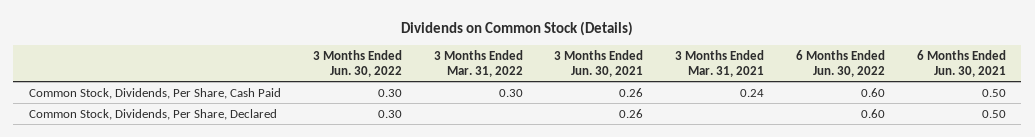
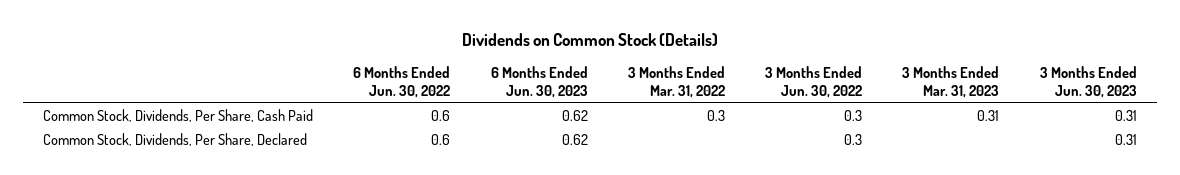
[554,49,644,77] 3 Months Ended Jun. 30, 2021 -> none
[675,49,765,77] 3 Months Ended Mar. 31, 2021 -> none
[916,49,1006,77] 6 Months Ended Jun. 30, 2021 -> none
none -> [490,65,588,98] 6 Months Ended Jun. 30, 2023
none -> [902,65,1000,98] 3 Months Ended Mar. 31, 2023
none -> [1039,65,1137,98] 3 Months Ended Jun. 30, 2023
[377,88,402,97] 0.30 -> [844,110,863,122] 0.3
[498,88,523,97] 0.30 -> [706,110,725,122] 0.3
[860,87,885,97] 0.60 -> [431,110,451,122] 0.6
[377,109,402,118] 0.30 -> [844,134,863,146] 0.3
[860,108,885,118] 0.60 -> [431,134,451,146] 0.6

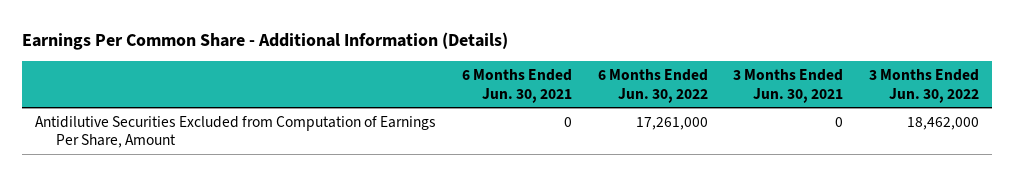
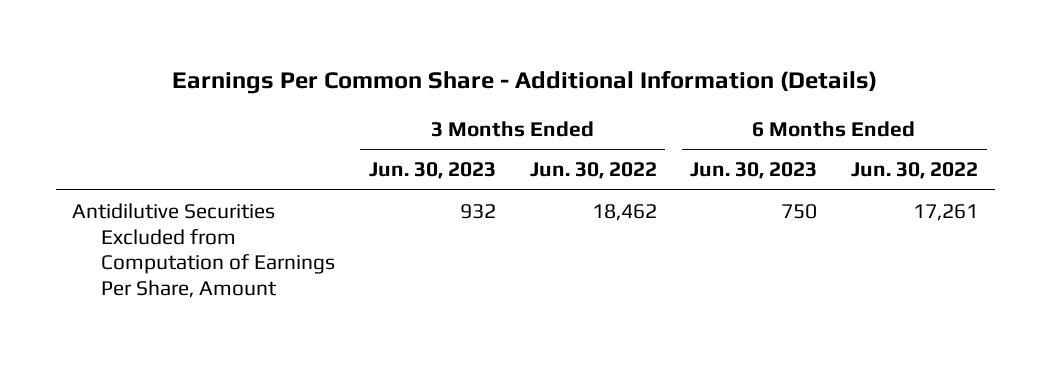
[461,68,572,103] 6 Months Ended Jun. 30, 2021 -> none
[733,68,844,103] 3 Months Ended Jun. 30, 2021 -> none
none -> [368,162,496,180] Jun. 30, 2023
none -> [690,162,818,180] Jun. 30, 2023
[635,116,708,130] 17,261,000 -> [913,204,979,222] 17,261
[907,116,980,130] 18,462,000 -> [591,204,657,222] 18,462

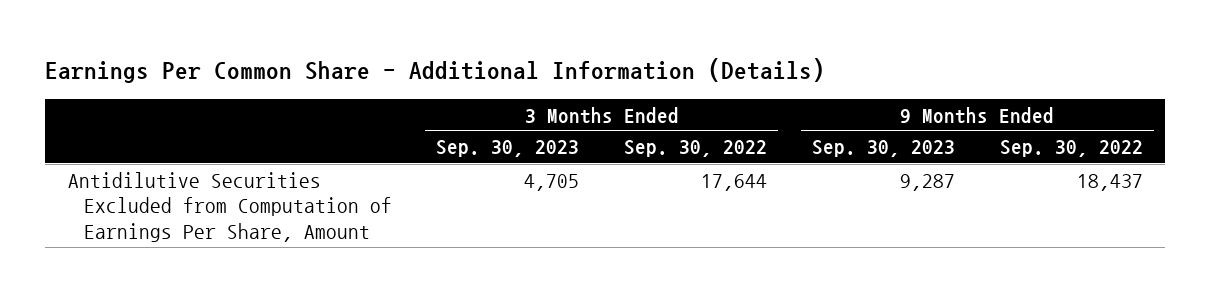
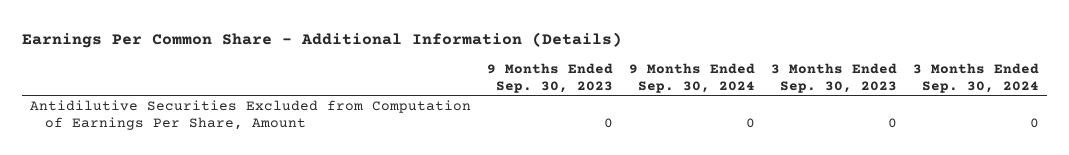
[624,140,768,158] Sep. 30, 2022 -> none
[999,140,1143,158] Sep. 30, 2022 -> none
none -> [628,63,755,93] 9 Months Ended Sep. 30, 2024
none -> [912,63,1039,93] 3 Months Ended Sep. 30, 2024
[524,173,580,191] 4,705 -> [887,117,897,128] 0
[899,173,955,191] 9,287 -> [603,117,613,128] 0

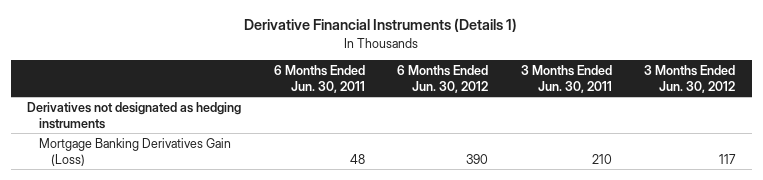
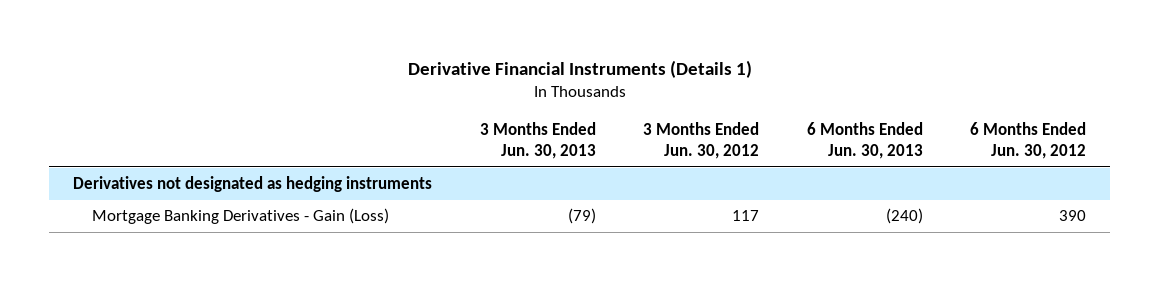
[273,64,365,93] 6 Months Ended Jun. 30, 2011 -> none
[520,64,612,93] 3 Months Ended Jun. 30, 2011 -> none
none -> [479,121,596,159] 3 Months Ended Jun. 30, 2013
none -> [806,121,923,159] 6 Months Ended Jun. 30, 2013
[38,137,231,166] Mortgage Banking Derivatives Gain (Loss) -> [91,208,389,225] Mortgage Banking Derivatives - Gain (Loss)

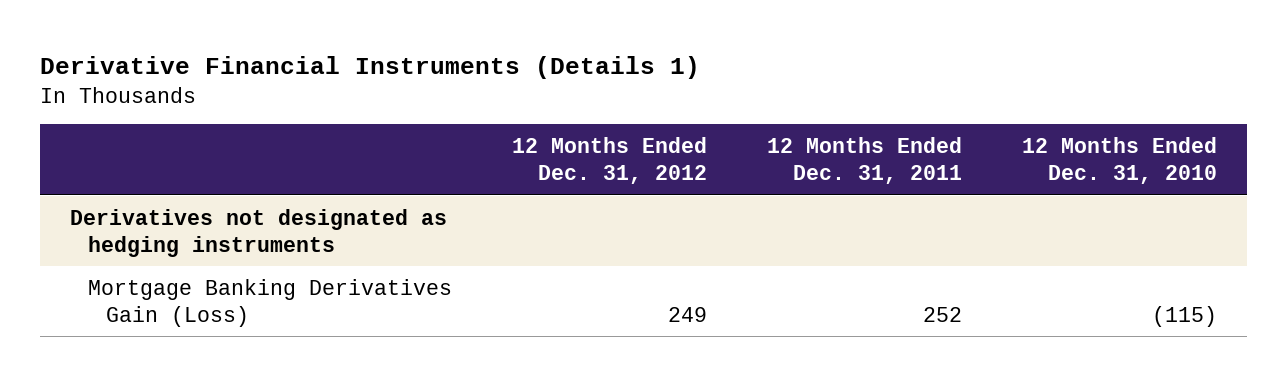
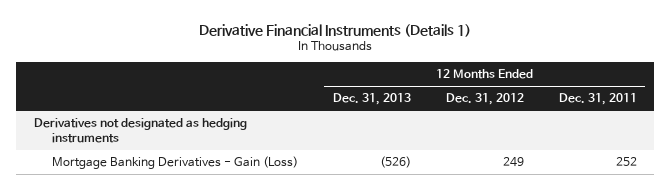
[1021,136,1217,185] 12 Months Ended Dec. 31, 2010 -> none
none -> [332,93,411,106] Dec. 31, 2013
[88,278,453,328] Mortgage Banking Derivatives Gain (Loss) -> [51,156,298,170] Mortgage Banking Derivatives - Gain (Loss)

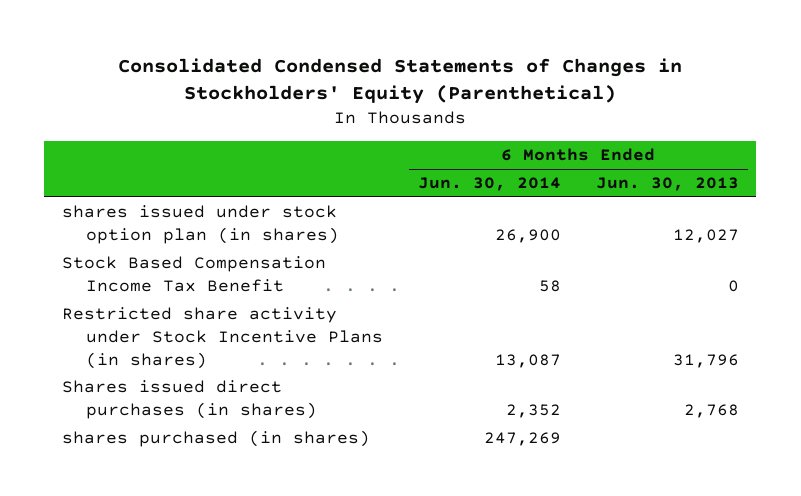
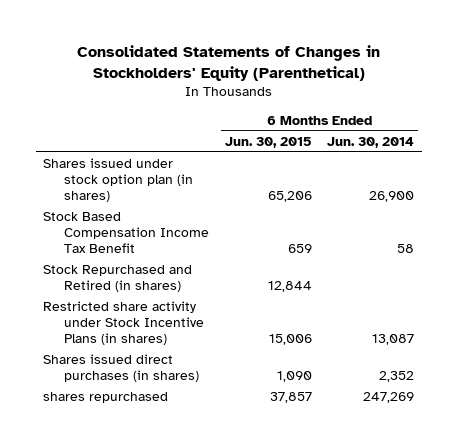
[118,57,683,105] Consolidated Condensed Statements of Changes in Stockholders' Equity (Parenthetical) -> [76,44,380,81] Consolidated Statements of Changes in Stockholders' Equity (Parenthetical)
[595,177,739,192] Jun. 30, 2013 -> none
none -> [224,136,312,148] Jun. 30, 2015
[61,205,339,244] shares issued under stock option plan (in shares) -> [43,158,194,203] Shares issued under stock option plan (in shares)
none -> [43,265,193,293] Stock Repurchased and Retired (in shares)
[61,430,370,448] shares purchased (in shares) -> [43,392,169,404] shares repurchased

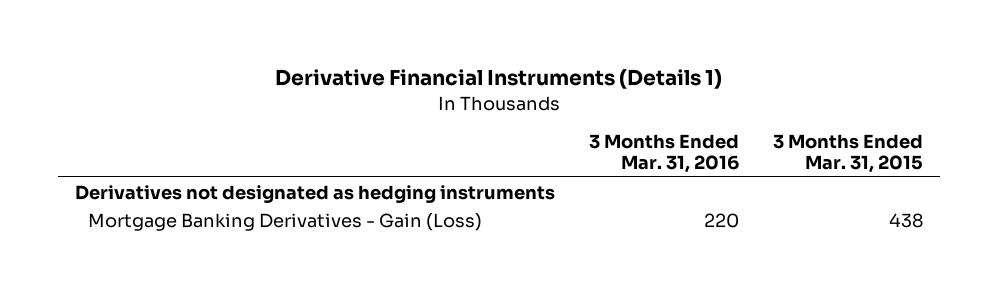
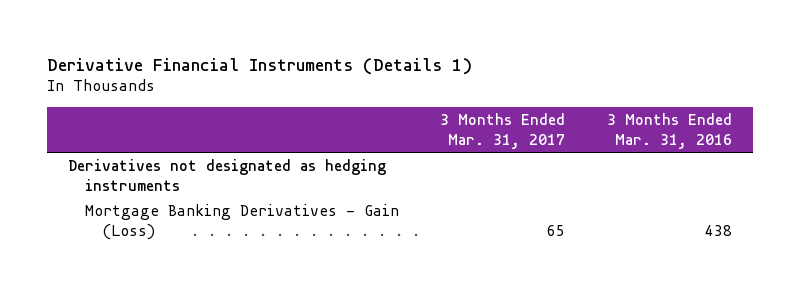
[773,134,924,174] 3 Months Ended Mar. 31, 2015 -> none
none -> [440,112,566,149] 3 Months Ended Mar. 31, 2017
[704,212,740,228] 220 -> [704,224,732,236] 438

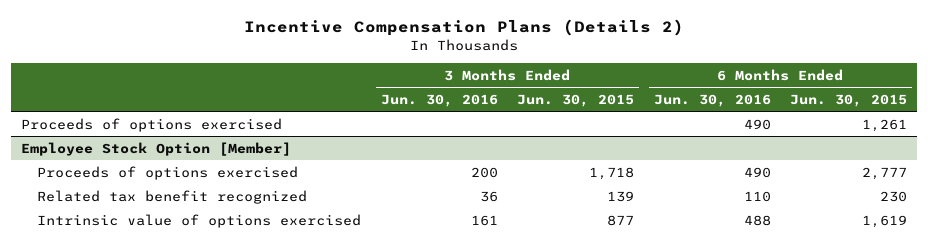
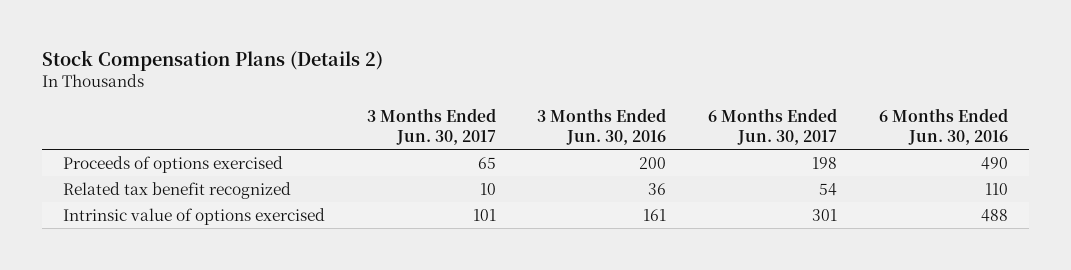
[244,18,685,36] Incentive Compensation Plans (Details 2) -> [41,50,383,72] Stock Compensation Plans (Details 2)
[517,93,635,107] Jun. 30, 2015 -> none
[790,93,908,107] Jun. 30, 2015 -> none
none -> [366,107,496,145] 3 Months Ended Jun. 30, 2017
none -> [708,107,838,145] 6 Months Ended Jun. 30, 2017
[21,117,283,132] Proceeds of options exercised -> none
[21,141,292,156] Employee Stock Option [Member] -> none

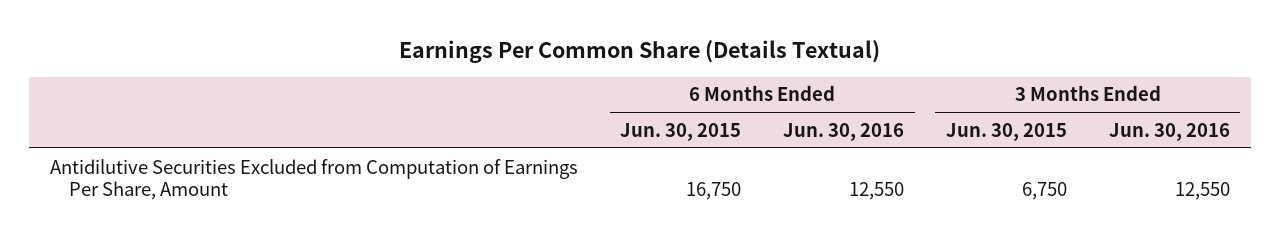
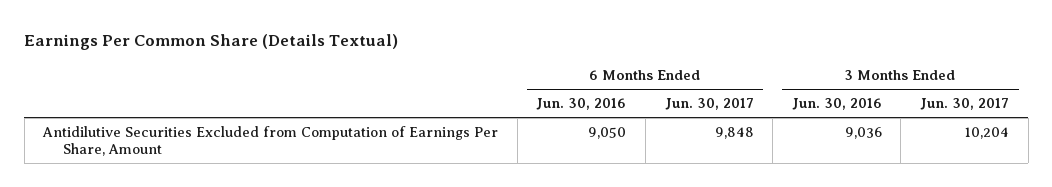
[620,122,742,141] Jun. 30, 2015 -> none
[945,122,1067,141] Jun. 30, 2015 -> none
none -> [664,98,754,111] Jun. 30, 2017
none -> [919,98,1009,111] Jun. 30, 2017
[849,181,905,200] 12,550 -> [588,127,627,140] 9,050
[1174,181,1230,200] 12,550 -> [844,127,882,140] 9,036

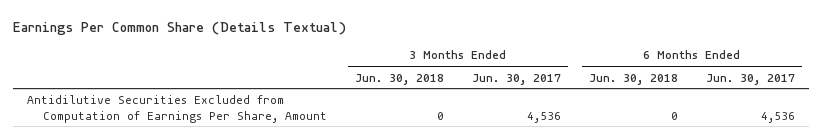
[536,98,627,111] Jun. 30, 2016 -> none
[791,98,882,111] Jun. 30, 2016 -> none
none -> [355,73,445,85] Jun. 30, 2018
none -> [589,73,679,85] Jun. 30, 2018
[714,127,754,140] 9,848 -> [761,111,796,123] 4,536
[964,127,1009,140] 10,204 -> [527,111,562,123] 4,536

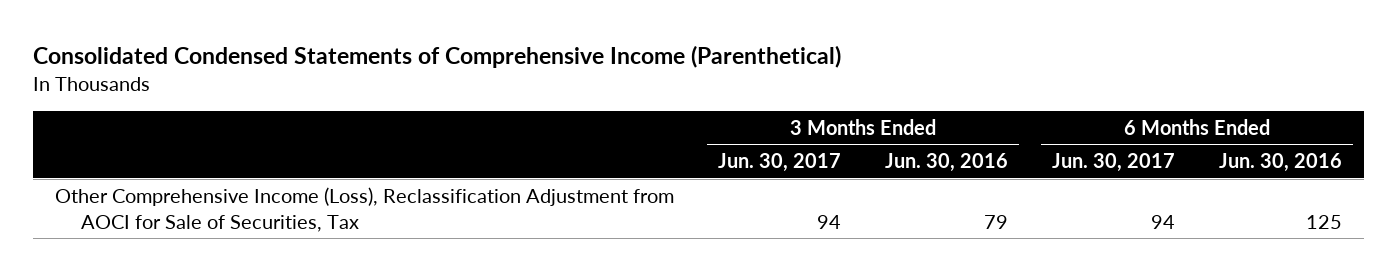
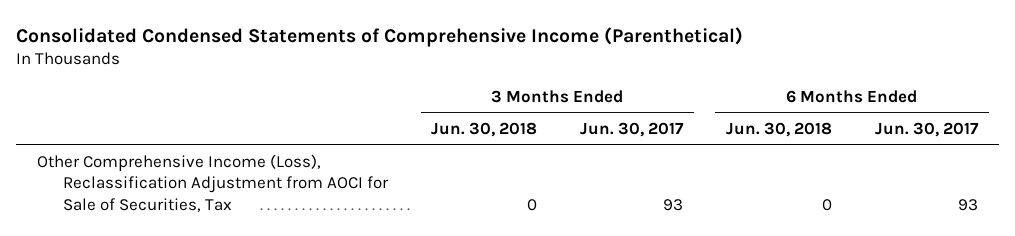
[884,153,1008,173] Jun. 30, 2016 -> none
[1218,153,1342,173] Jun. 30, 2016 -> none
none -> [431,122,538,138] Jun. 30, 2018
none -> [726,122,833,138] Jun. 30, 2018
[816,214,841,229] 94 -> [663,198,684,211] 93
[1150,214,1175,229] 94 -> [958,198,979,211] 93

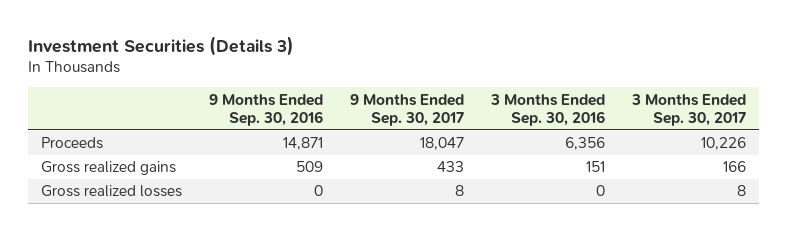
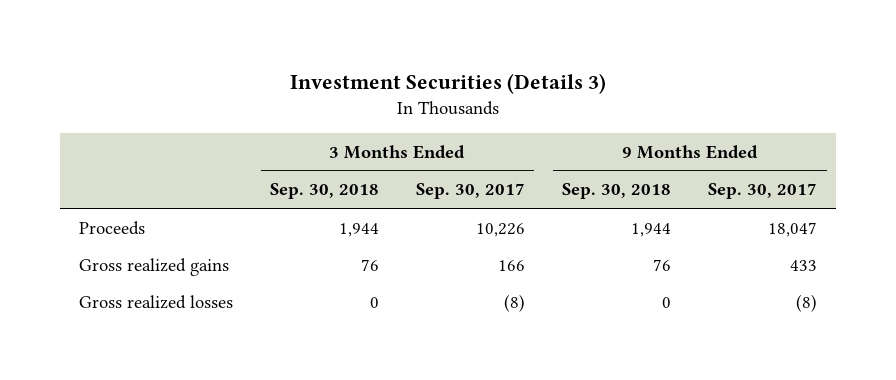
[209,93,324,126] 9 Months Ended Sep. 30, 2016 -> none
[489,93,605,126] 3 Months Ended Sep. 30, 2016 -> none
none -> [269,183,379,200] Sep. 30, 2018
none -> [562,183,672,200] Sep. 30, 2018
[455,185,465,197] 8 -> [796,293,818,312] (8)
[736,185,746,197] 8 -> [504,293,526,312] (8)

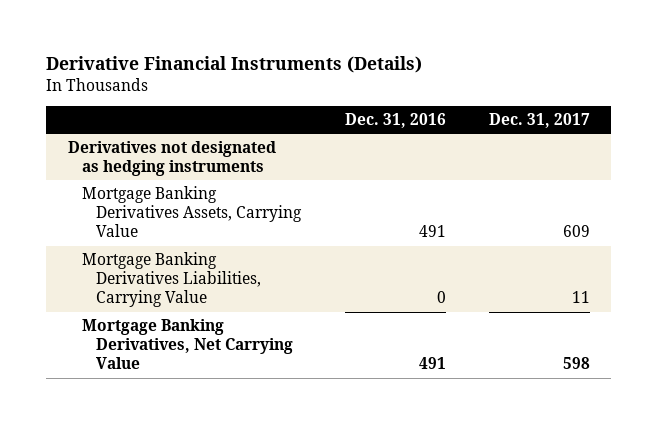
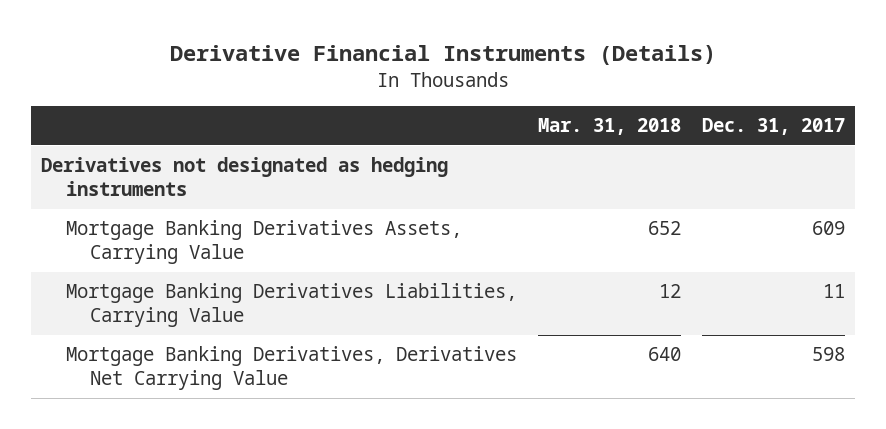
[344,113,446,129] Dec. 31, 2016 -> none
none -> [537,118,681,136] Mar. 31, 2018
[82,319,294,370] Mortgage Banking Derivatives, Net Carrying Value -> [65,346,517,391] Mortgage Banking Derivatives, Derivatives Net Carrying Value

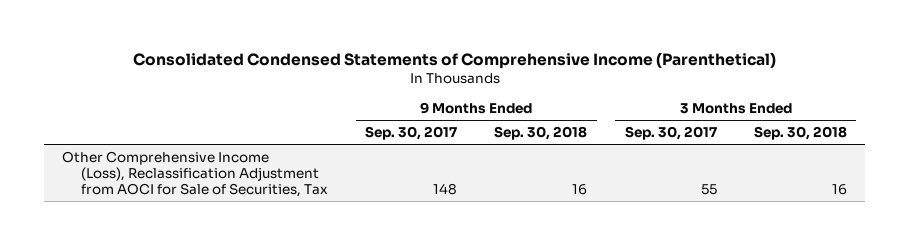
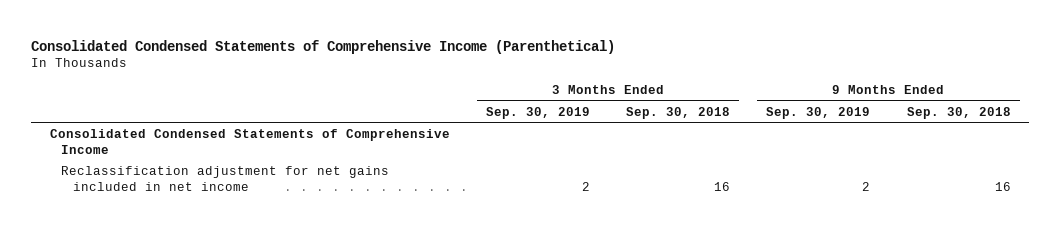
[365,126,458,141] Sep. 30, 2017 -> none
[624,126,717,141] Sep. 30, 2017 -> none
none -> [485,106,590,119] Sep. 30, 2019
none -> [766,106,871,119] Sep. 30, 2019
none -> [49,128,450,154] Consolidated Condensed Statements of Comprehensive Income
[62,150,328,198] Other Comprehensive Income (Loss), Reclassification Adjustment from AOCI for Sale of Securities, Tax -> [61,165,390,191] Reclassification adjustment for net gains included in net income

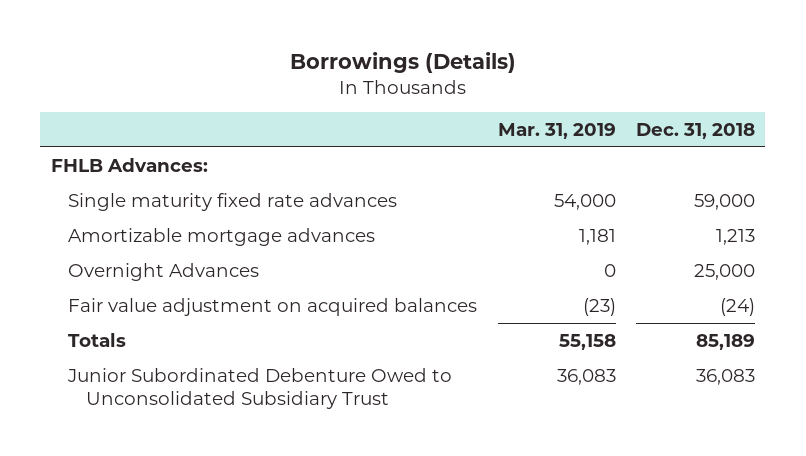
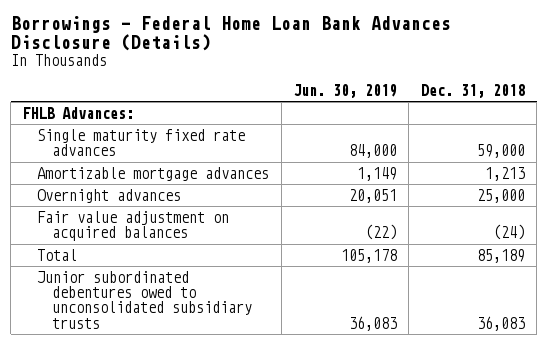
[289,51,516,73] Borrowings (Details) -> [10,16,451,52] Borrowings - Federal Home Loan Bank Advances Disclosure (Details)
[497,122,616,139] Mar. 31, 2019 -> none
none -> [293,83,398,98] Jun. 30, 2019
[68,262,260,281] Overnight Advances -> [37,188,182,203] Overnight advances
[68,332,127,347] Totals -> [37,248,78,261] Total
[67,367,453,409] Junior Subordinated Debenture Owed to Unconsolidated Subsidiary Trust -> [37,270,253,329] Junior subordinated debentures owed to unconsolidated subsidiary trusts

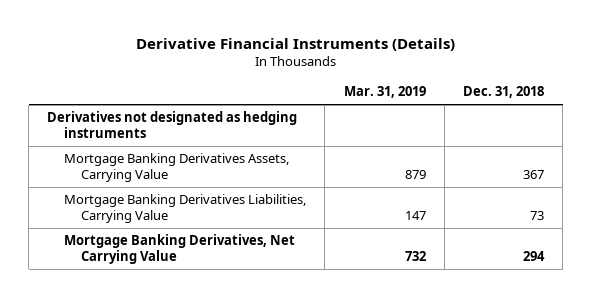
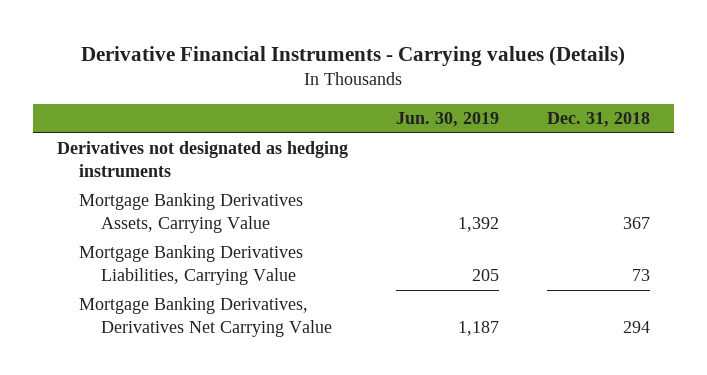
[135,37,455,51] Derivative Financial Instruments (Details) -> [81,45,626,66] Derivative Financial Instruments - Carrying values (Details)
[343,86,426,99] Mar. 31, 2019 -> none
none -> [395,111,499,127] Jun. 30, 2019
[64,234,296,265] Mortgage Banking Derivatives, Net Carrying Value -> [78,297,332,338] Mortgage Banking Derivatives, Derivatives Net Carrying Value

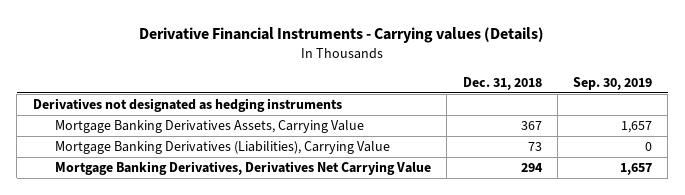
[395,111,499,127] Jun. 30, 2019 -> none
none -> [573,76,653,90] Sep. 30, 2019
[78,245,303,286] Mortgage Banking Derivatives Liabilities, Carrying Value -> [54,141,390,155] Mortgage Banking Derivatives (Liabilities), Carrying Value

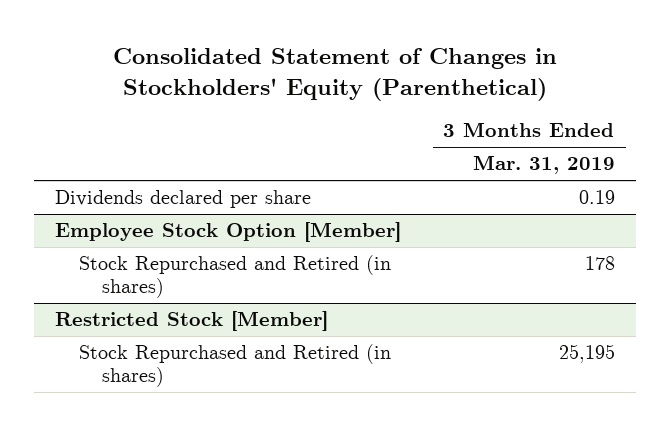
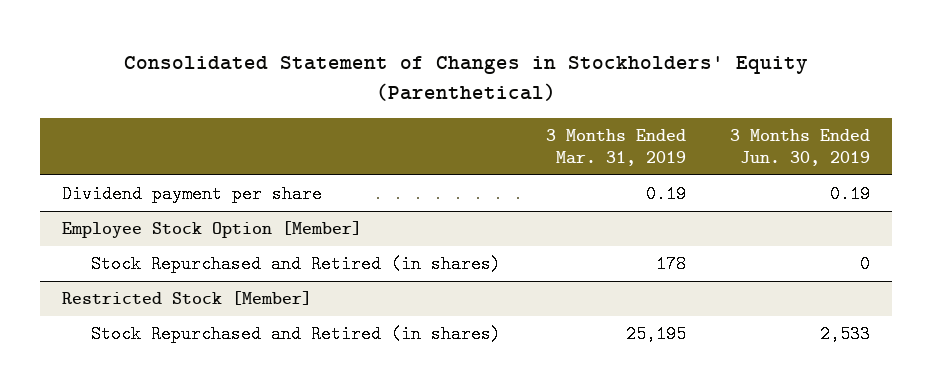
none -> [730,128,871,167] 3 Months Ended Jun. 30, 2019
[55,190,312,209] Dividends declared per share -> [61,185,322,204] Dividend payment per share

